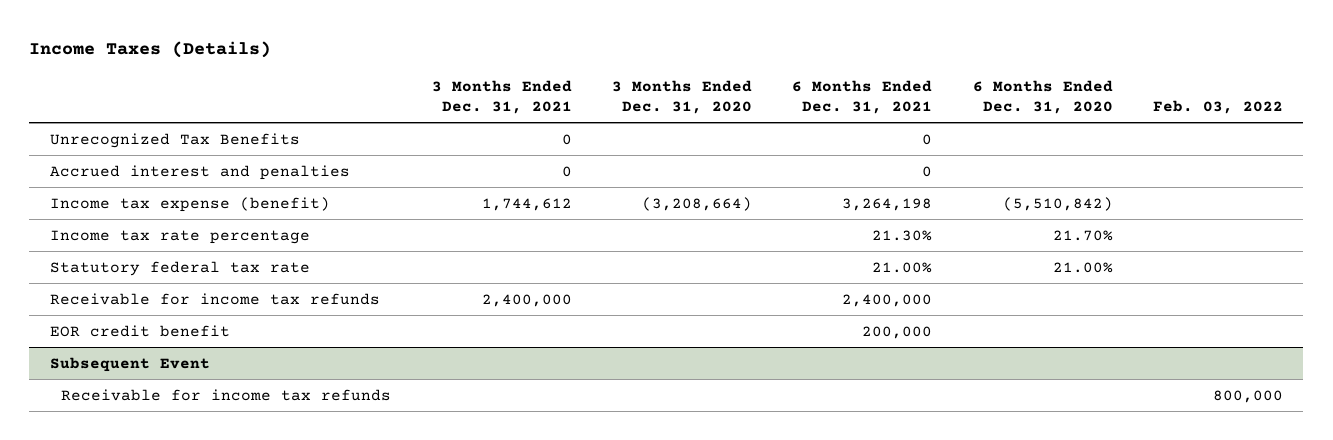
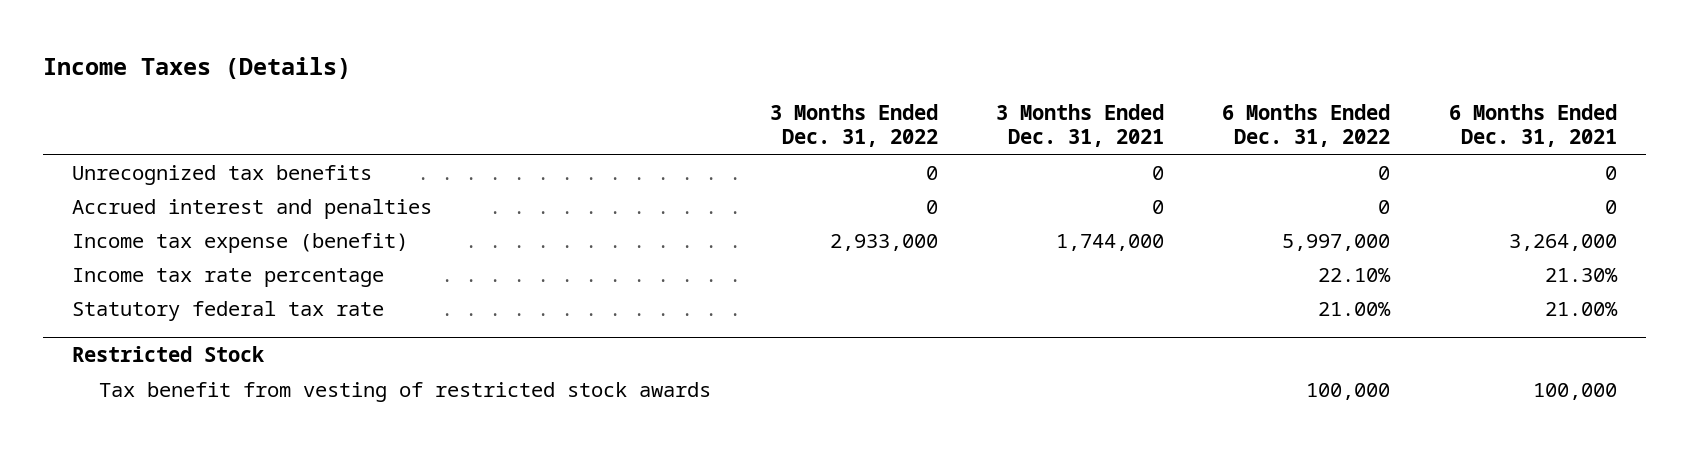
[611,79,752,114] 3 Months Ended Dec. 31, 2020 -> none
[972,79,1113,114] 6 Months Ended Dec. 31, 2020 -> none
[1153,99,1284,114] Feb. 03, 2022 -> none
none -> [769,103,938,148] 3 Months Ended Dec. 31, 2022
none -> [1222,103,1391,148] 6 Months Ended Dec. 31, 2022
[49,132,300,148] Unrecognized Tax Benefits -> [72,164,373,185] Unrecognized tax benefits
[481,197,572,211] 1,744,612 -> [1055,233,1164,251] 1,744,000
[842,197,933,211] 3,264,198 -> [1508,233,1617,251] 3,264,000
[49,292,380,305] Receivable for income tax refunds -> none
[49,324,230,337] EOR credit benefit -> none
[49,356,210,372] Subsequent Event -> none
[61,388,392,401] Receivable for income tax refunds -> none
none -> [72,345,265,362] Restricted Stock
none -> [99,381,712,402] Tax benefit from vesting of restricted stock awards

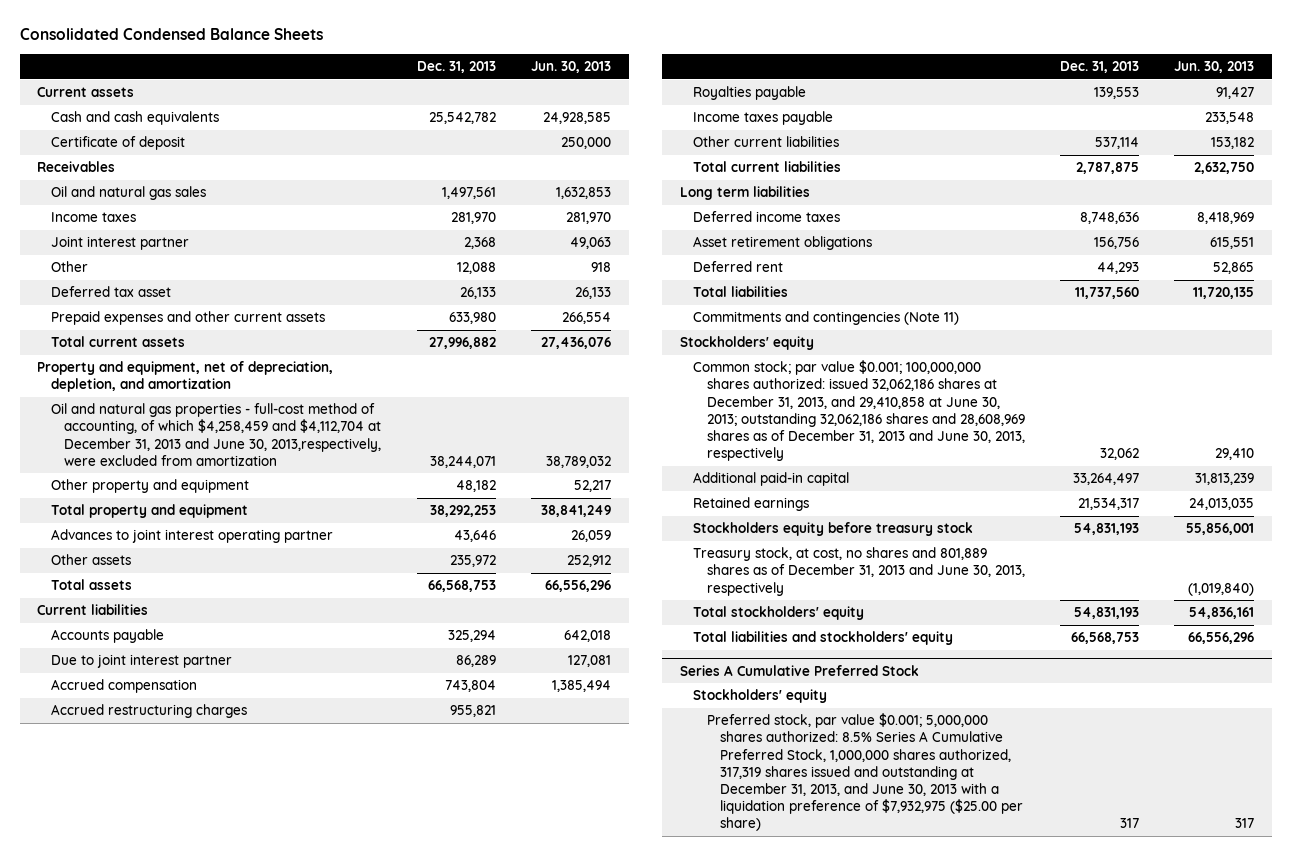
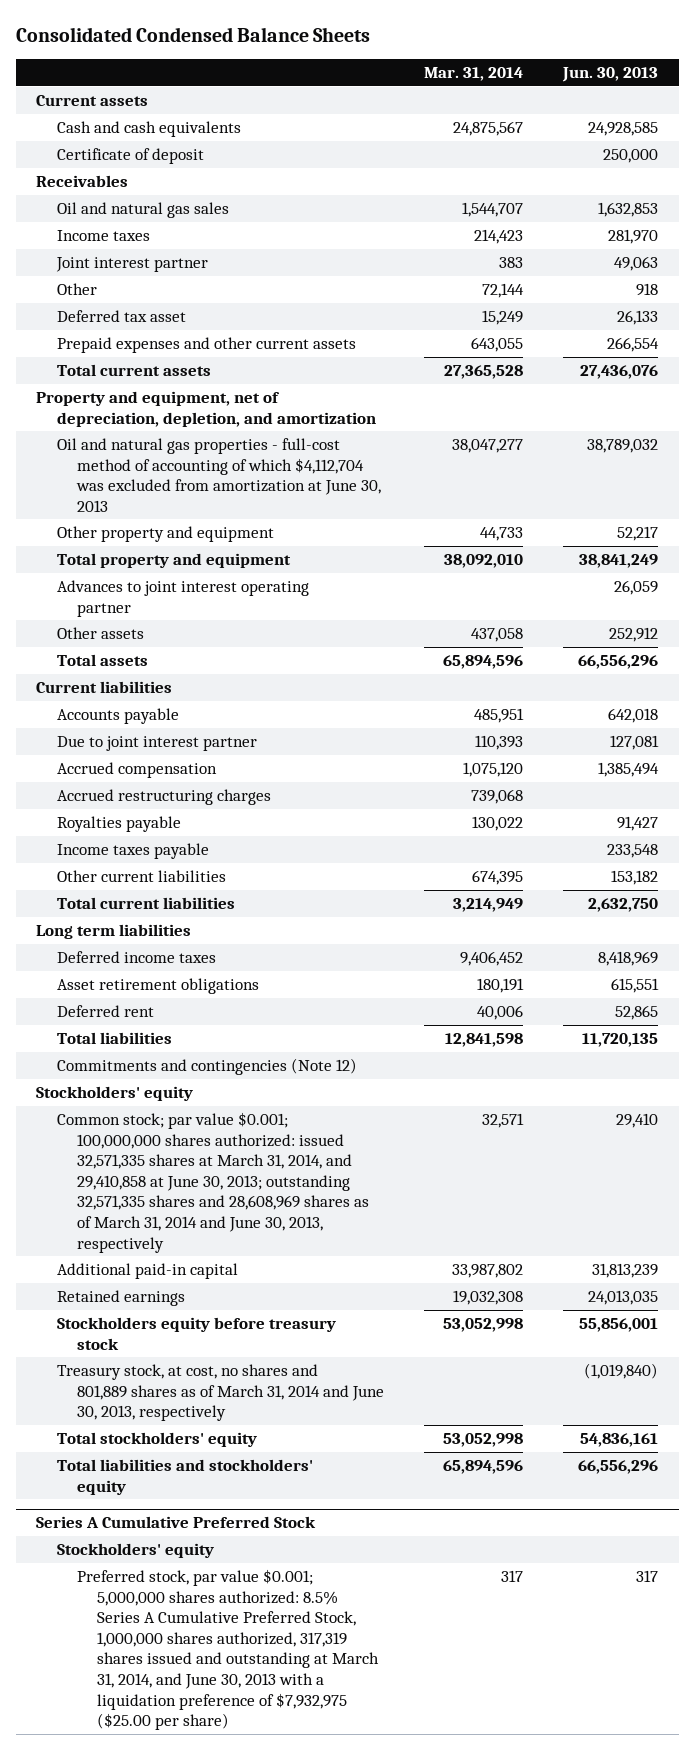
[417,61,497,74] Dec. 31, 2013 -> none
none -> [424,67,524,82] Mar. 31, 2014
[50,403,382,466] Oil and natural gas properties - full-cost method of accounting, of which $4,258,459 and $4,112,704 at December 31, 2013 and June 30, 2013,respectively, were excluded from amortization -> [56,437,381,512] Oil and natural gas properties - full-cost method of accounting of which $4,112,704 was excluded from amortization at June 30, 2013
[693,311,960,326] Commitments and contingencies (Note 11) -> [56,1057,357,1075] Commitments and contingencies (Note 12)
[693,360,1025,462] Common stock; par value $0.001; 100,000,000 shares authorized: issued 32,062,186 shares at December 31, 2013, and 29,410,858 at June 30, 2013; outstanding 32,062,186 shares and 28,608,969 shares as of December 31, 2013 and June 30, 2013, respectively -> [56,1111,369,1253] Common stock; par value $0.001; 100,000,000 shares authorized: issued 32,571,335 shares at March 31, 2014, and 29,410,858 at June 30, 2013; outstanding 32,571,335 shares and 28,608,969 shares as of March 31, 2014 and June 30, 2013, respectively
[693,547,1025,596] Treasury stock, at cost, no shares and 801,889 shares as of December 31, 2013 and June 30, 2013, respectively -> [56,1363,384,1422] Treasury stock, at cost, no shares and 801,889 shares as of March 31, 2014 and June 30, 2013, respectively
[706,713,1024,832] Preferred stock, par value $0.001; 5,000,000 shares authorized: 8.5% Series A Cumulative Preferred Stock, 1,000,000 shares authorized, 317,319 shares issued and outstanding at December 31, 2013, and June 30, 2013 with a liquidation preference of $7,932,975 ($25.00 per share) -> [76,1568,380,1731] Preferred stock, par value $0.001; 5,000,000 shares authorized: 8.5% Series A Cumulative Preferred Stock, 1,000,000 shares authorized, 317,319 shares issued and outstanding at March 31, 2014, and June 30, 2013 with a liquidation preference of $7,932,975 ($25.00 per share)

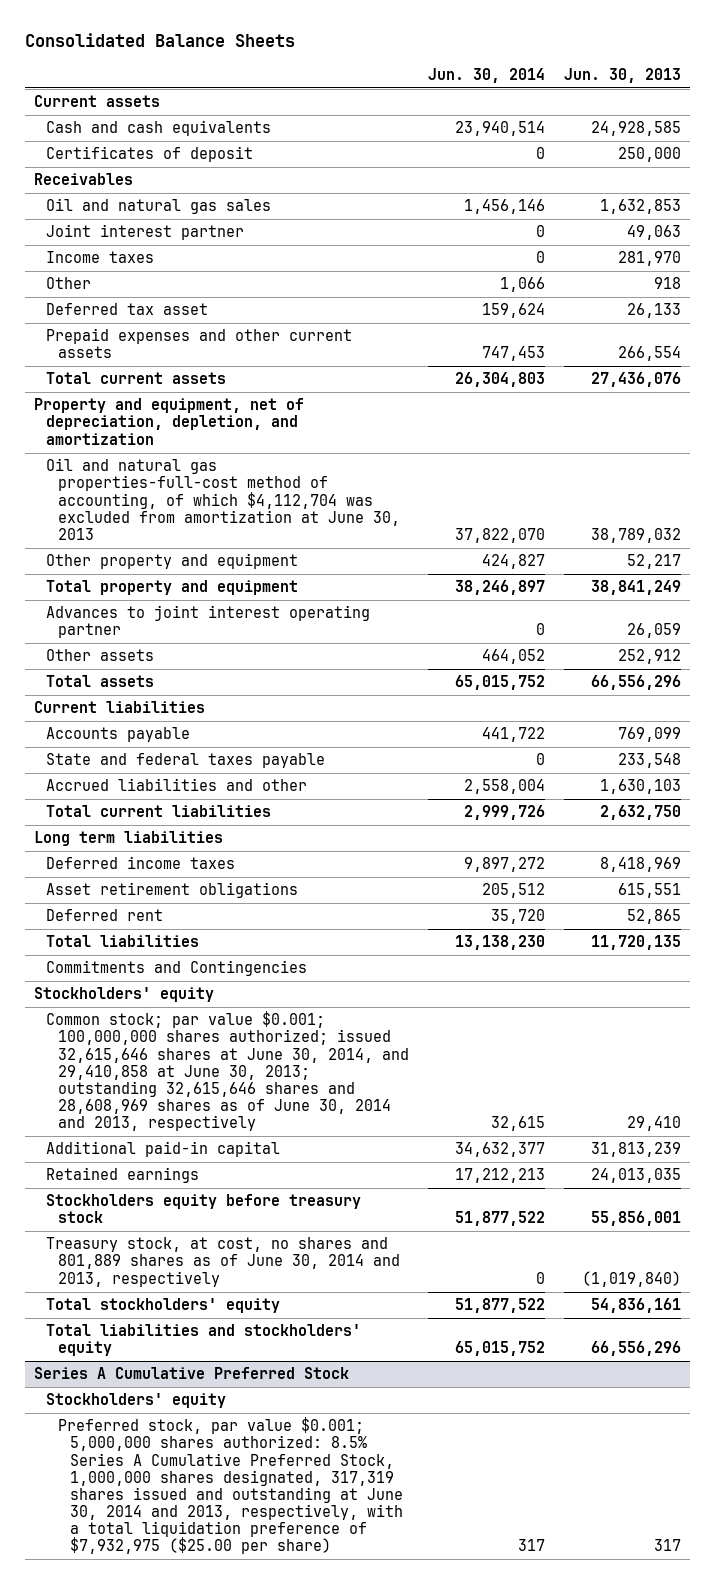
[16,27,371,43] Consolidated Condensed Balance Sheets -> [24,33,295,48] Consolidated Balance Sheets
[424,67,524,82] Mar. 31, 2014 -> none
none -> [427,67,545,83] Jun. 30, 2014
[56,147,204,164] Certificate of deposit -> [46,146,254,163] Certificates of deposit
[56,229,150,241] Income taxes -> [46,251,155,264] Income taxes
[56,437,381,512] Oil and natural gas properties - full-cost method of accounting of which $4,112,704 was excluded from amortization at June 30, 2013 -> [46,458,400,540] Oil and natural gas properties-full-cost method of accounting, of which $4,112,704 was excluded from amortization at June 30, 2013
[56,735,257,751] Due to joint interest partner -> none
[56,761,217,778] Accrued compensation -> none
[56,788,271,805] Accrued restructuring charges -> none
[56,815,181,832] Royalties payable -> none
[608,707,659,723] 642,018 -> [617,727,681,743] 769,099
[56,842,209,859] Income taxes payable -> [46,753,326,769] State and federal taxes payable
[56,869,226,882] Other current liabilities -> [46,778,308,792] Accrued liabilities and other
[611,869,659,885] 153,182 -> [599,779,681,795] 1,630,103
[56,1057,357,1075] Commitments and contingencies (Note 12) -> [46,960,308,977] Commitments and Contingencies
[56,1111,369,1253] Common stock; par value $0.001; 100,000,000 shares authorized: issued 32,571,335 shares at March 31, 2014, and 29,410,858 at June 30, 2013; outstanding 32,571,335 shares and 28,608,969 shares as of March 31, 2014 and June 30, 2013, respectively -> [46,1011,409,1132] Common stock; par value $0.001; 100,000,000 shares authorized; issued 32,615,646 shares at June 30, 2014, and 29,410,858 at June 30, 2013; outstanding 32,615,646 shares and 28,608,969 shares as of June 30, 2014 and 2013, respectively
[56,1363,384,1422] Treasury stock, at cost, no shares and 801,889 shares as of March 31, 2014 and June 30, 2013, respectively -> [46,1237,400,1287] Treasury stock, at cost, no shares and 801,889 shares as of June 30, 2014 and 2013, respectively
[76,1568,380,1731] Preferred stock, par value $0.001; 5,000,000 shares authorized: 8.5% Series A Cumulative Preferred Stock, 1,000,000 shares authorized, 317,319 shares issued and outstanding at March 31, 2014, and June 30, 2013 with a liquidation preference of $7,932,975 ($25.00 per share) -> [57,1417,403,1555] Preferred stock, par value $0.001; 5,000,000 shares authorized: 8.5% Series A Cumulative Preferred Stock, 1,000,000 shares designated, 317,319 shares issued and outstanding at June 30, 2014 and 2013, respectively, with a total liquidation preference of $7,932,975 ($25.00 per share)

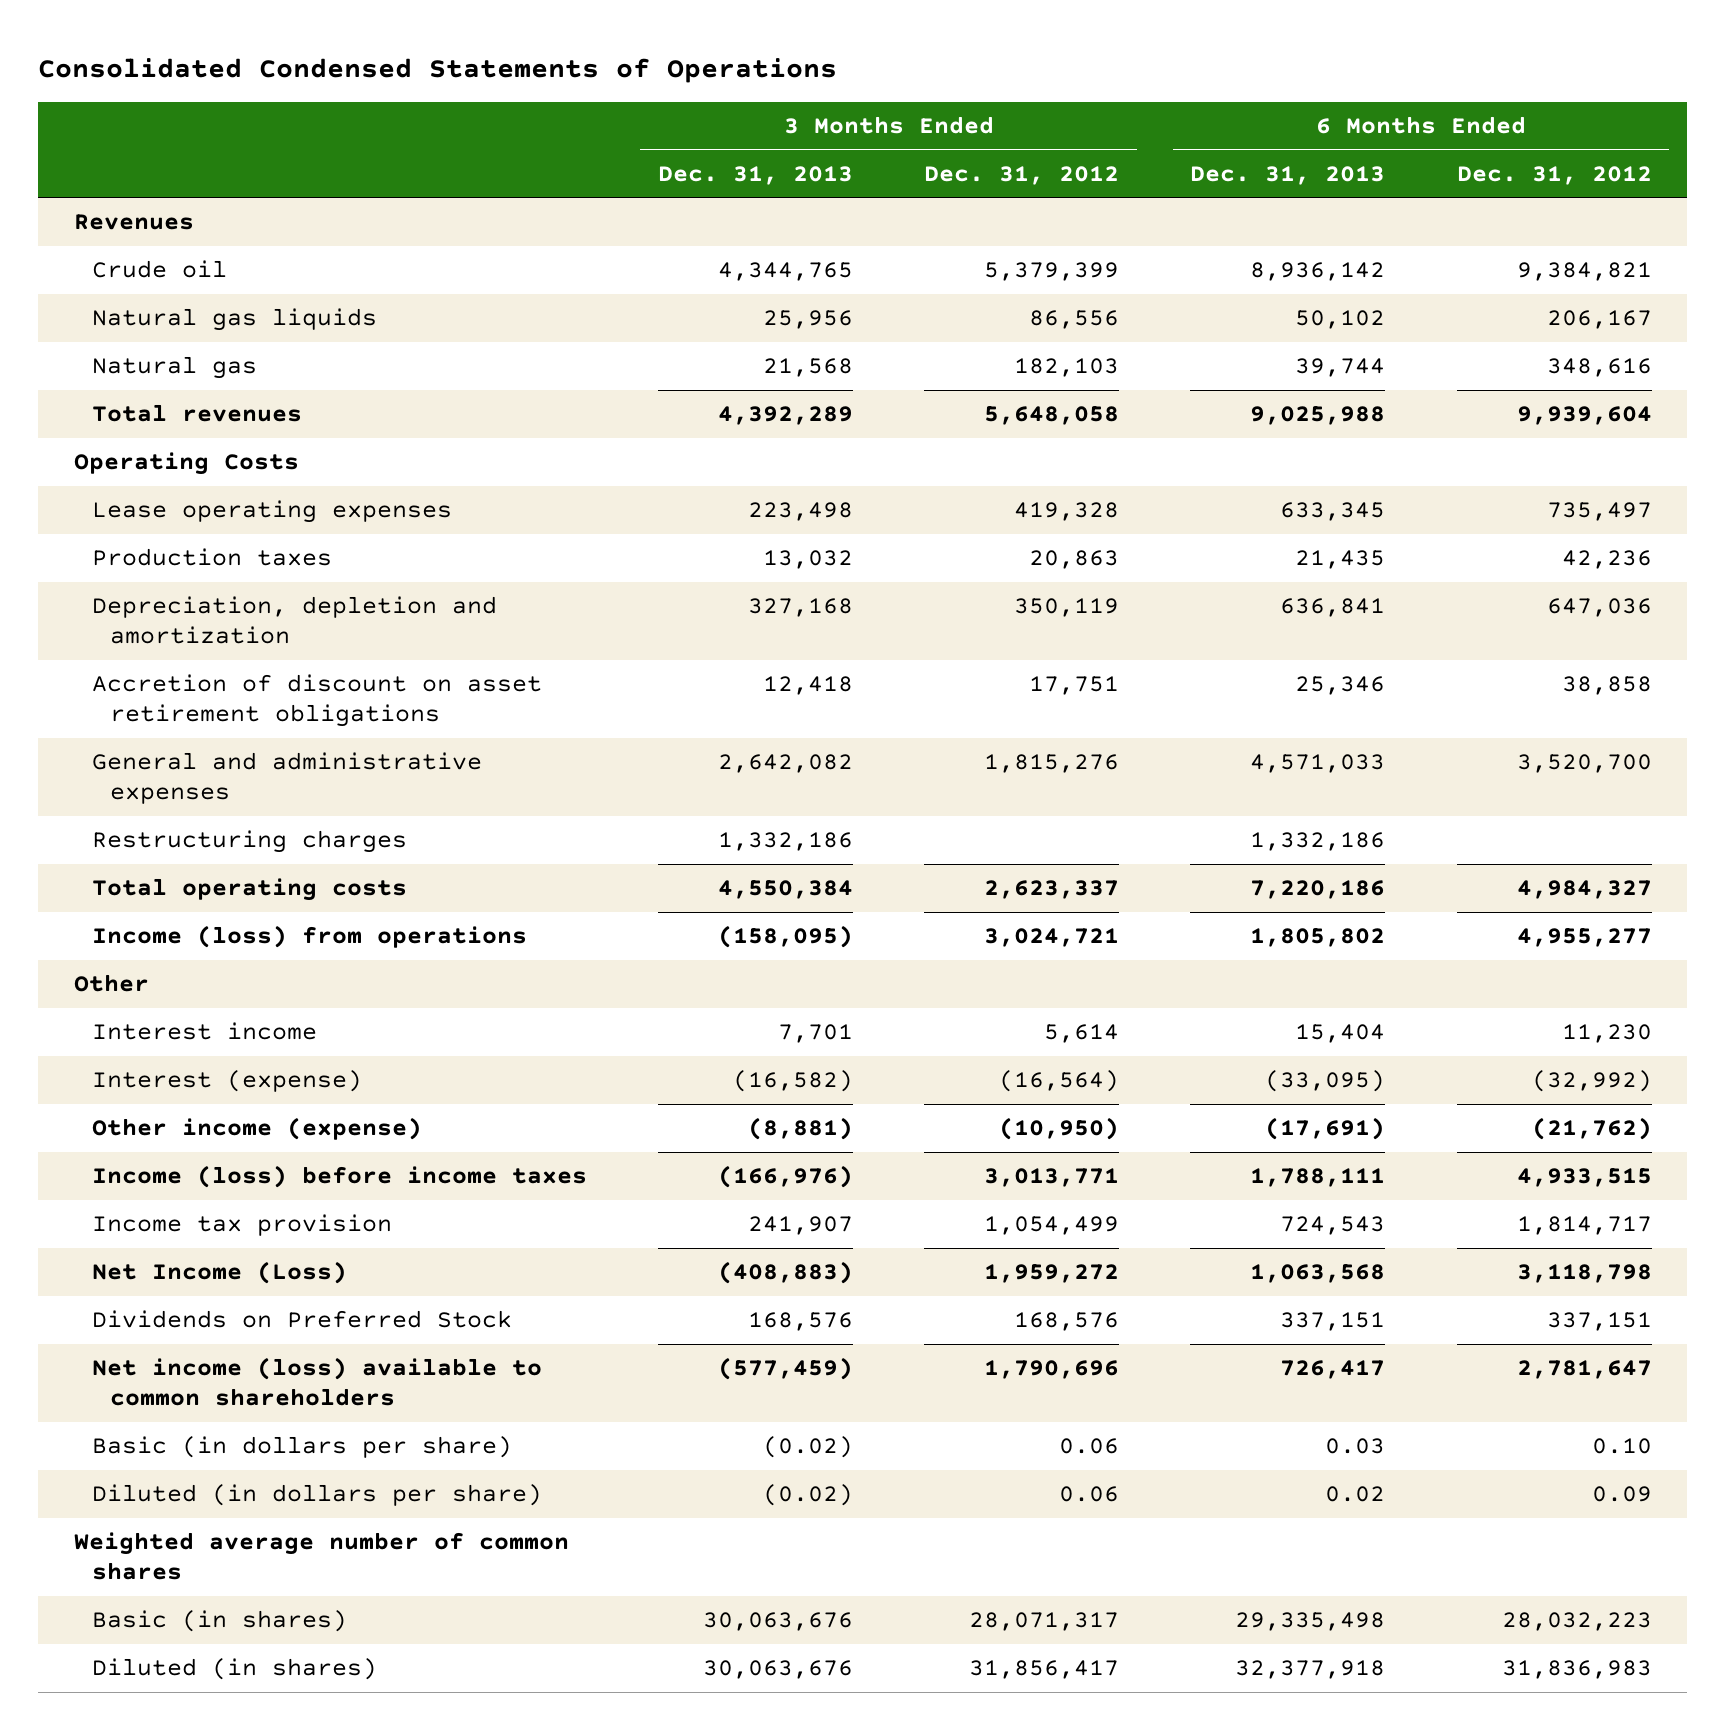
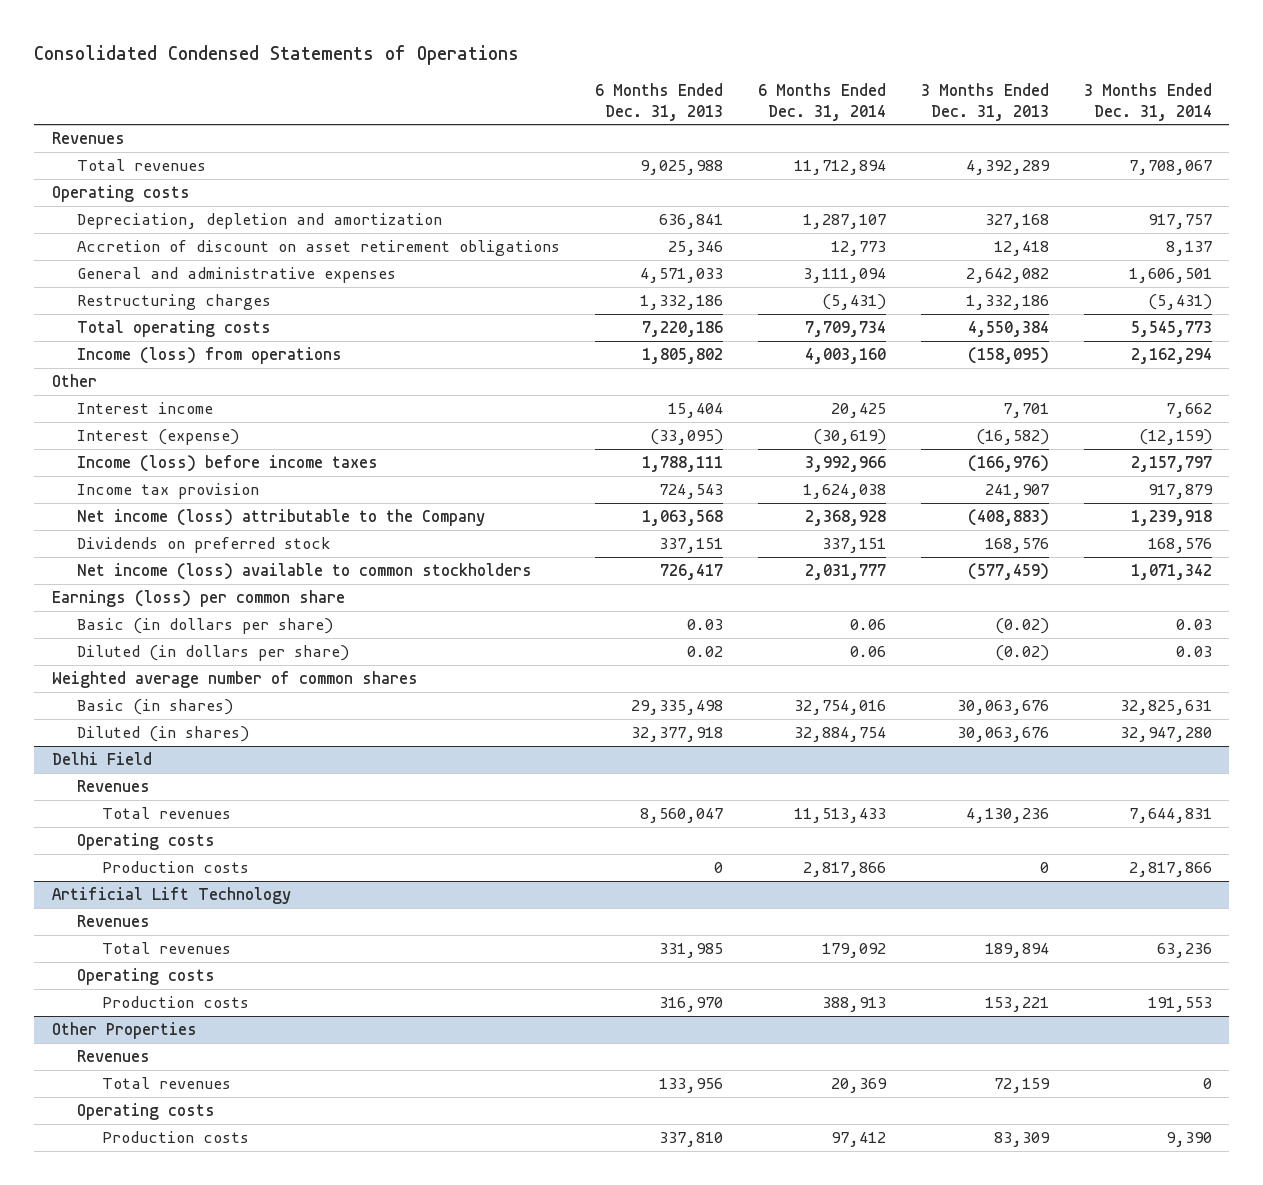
[924,165,1120,185] Dec. 31, 2012 -> none
[1456,165,1652,185] Dec. 31, 2012 -> none
none -> [757,82,886,121] 6 Months Ended Dec. 31, 2014
none -> [1083,82,1212,121] 3 Months Ended Dec. 31, 2014
[91,260,227,279] Crude oil -> none
[91,308,377,332] Natural gas liquids -> none
[91,356,257,380] Natural gas -> none
[91,500,452,524] Lease operating expenses -> none
[91,548,332,567] Production taxes -> none
[73,452,299,476] Operating Costs -> [51,185,190,203] Operating costs
[91,1117,422,1141] Other income (expense) -> none
[91,1261,347,1285] Net Income (Loss) -> [76,509,485,527] Net income (loss) attributable to the Company
[91,1310,512,1329] Dividends on Preferred Stock -> [76,537,331,554] Dividends on preferred stock
[91,1357,542,1407] Net income (loss) available to common shareholders -> [76,563,532,581] Net income (loss) available to common stockholders
none -> [51,590,345,608] Earnings (loss) per common share
none -> [51,752,152,766] Delhi Field
none -> [76,780,150,793] Revenues
none -> [101,807,231,820] Total revenues
none -> [76,833,215,851] Operating costs
none -> [101,861,249,874] Production costs
none -> [51,887,291,905] Artificial Lift Technology
none -> [76,915,150,928] Revenues
none -> [101,942,231,955] Total revenues
none -> [76,968,215,986] Operating costs
none -> [101,996,249,1009] Production costs
none -> [51,1022,197,1040] Other Properties
none -> [76,1050,150,1063] Revenues
none -> [101,1077,231,1090] Total revenues
none -> [76,1103,215,1121] Operating costs
none -> [101,1131,249,1144] Production costs

